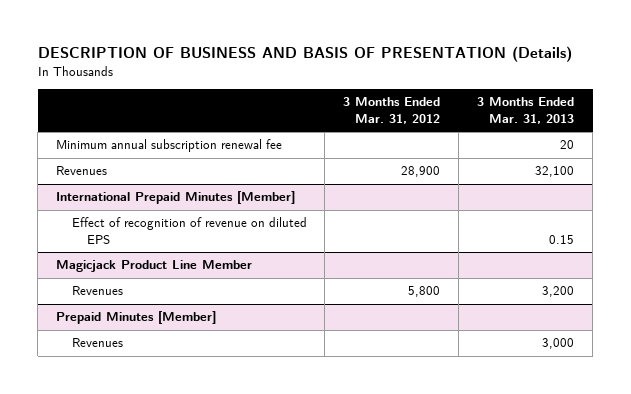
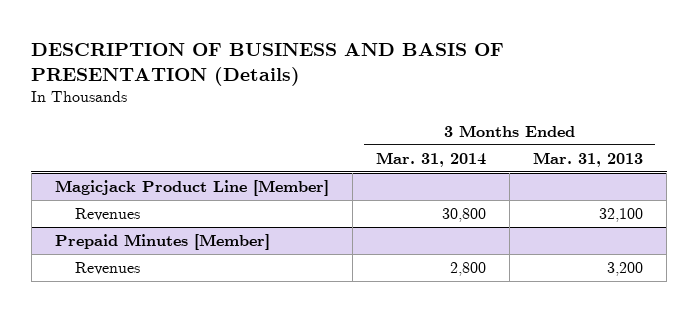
[343,97,441,124] 3 Months Ended Mar. 31, 2012 -> none
none -> [375,151,486,167] Mar. 31, 2014
[56,139,283,153] Minimum annual subscription renewal fee -> none
none -> [54,179,329,196] Magicjack Product Line [Member]
[56,191,296,205] International Prepaid Minutes [Member] -> none
[71,217,307,244] Effect of recognition of revenue on diluted EPS -> none
[56,260,253,273] Magicjack Product Line Member -> none
[71,286,123,296] Revenues -> none
[542,338,575,350] 3,000 -> [607,261,644,276] 3,200

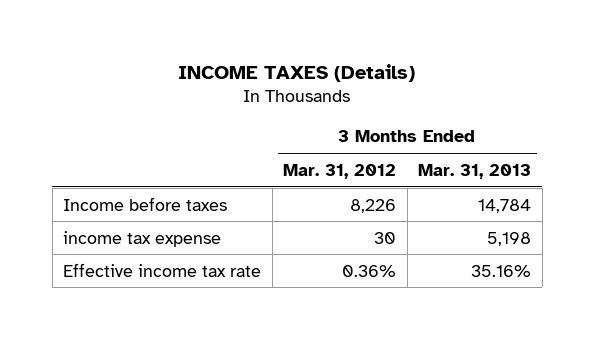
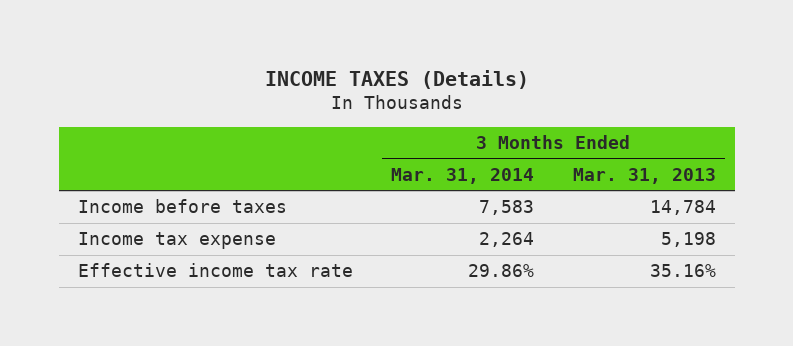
[283,163,397,179] Mar. 31, 2012 -> none
none -> [391,167,535,184] Mar. 31, 2014
[63,230,222,247] income tax expense -> [77,232,276,250] Income tax expense

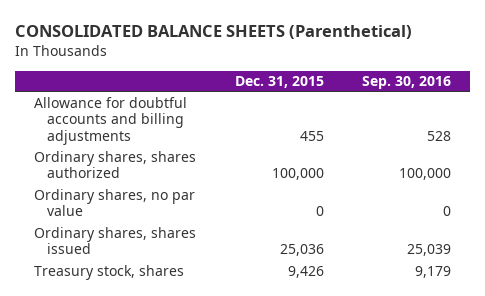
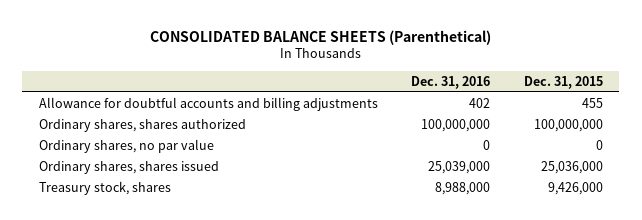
[361,76,451,90] Sep. 30, 2016 -> none
none -> [411,75,491,89] Dec. 31, 2016
[271,168,324,181] 100,000 -> [533,118,603,132] 100,000,000
[279,244,324,257] 25,036 -> [540,160,603,174] 25,036,000
[287,265,324,278] 9,426 -> [547,181,603,195] 9,426,000

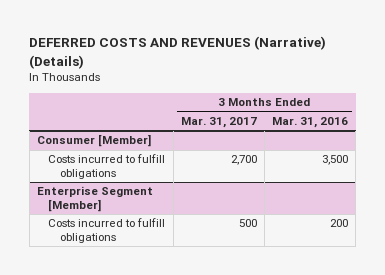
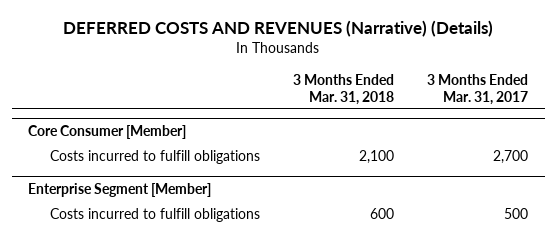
[271,116,348,128] Mar. 31, 2016 -> none
none -> [293,73,395,105] 3 Months Ended Mar. 31, 2018
[37,134,152,148] Consumer [Member] -> [28,125,187,140] Core Consumer [Member]

